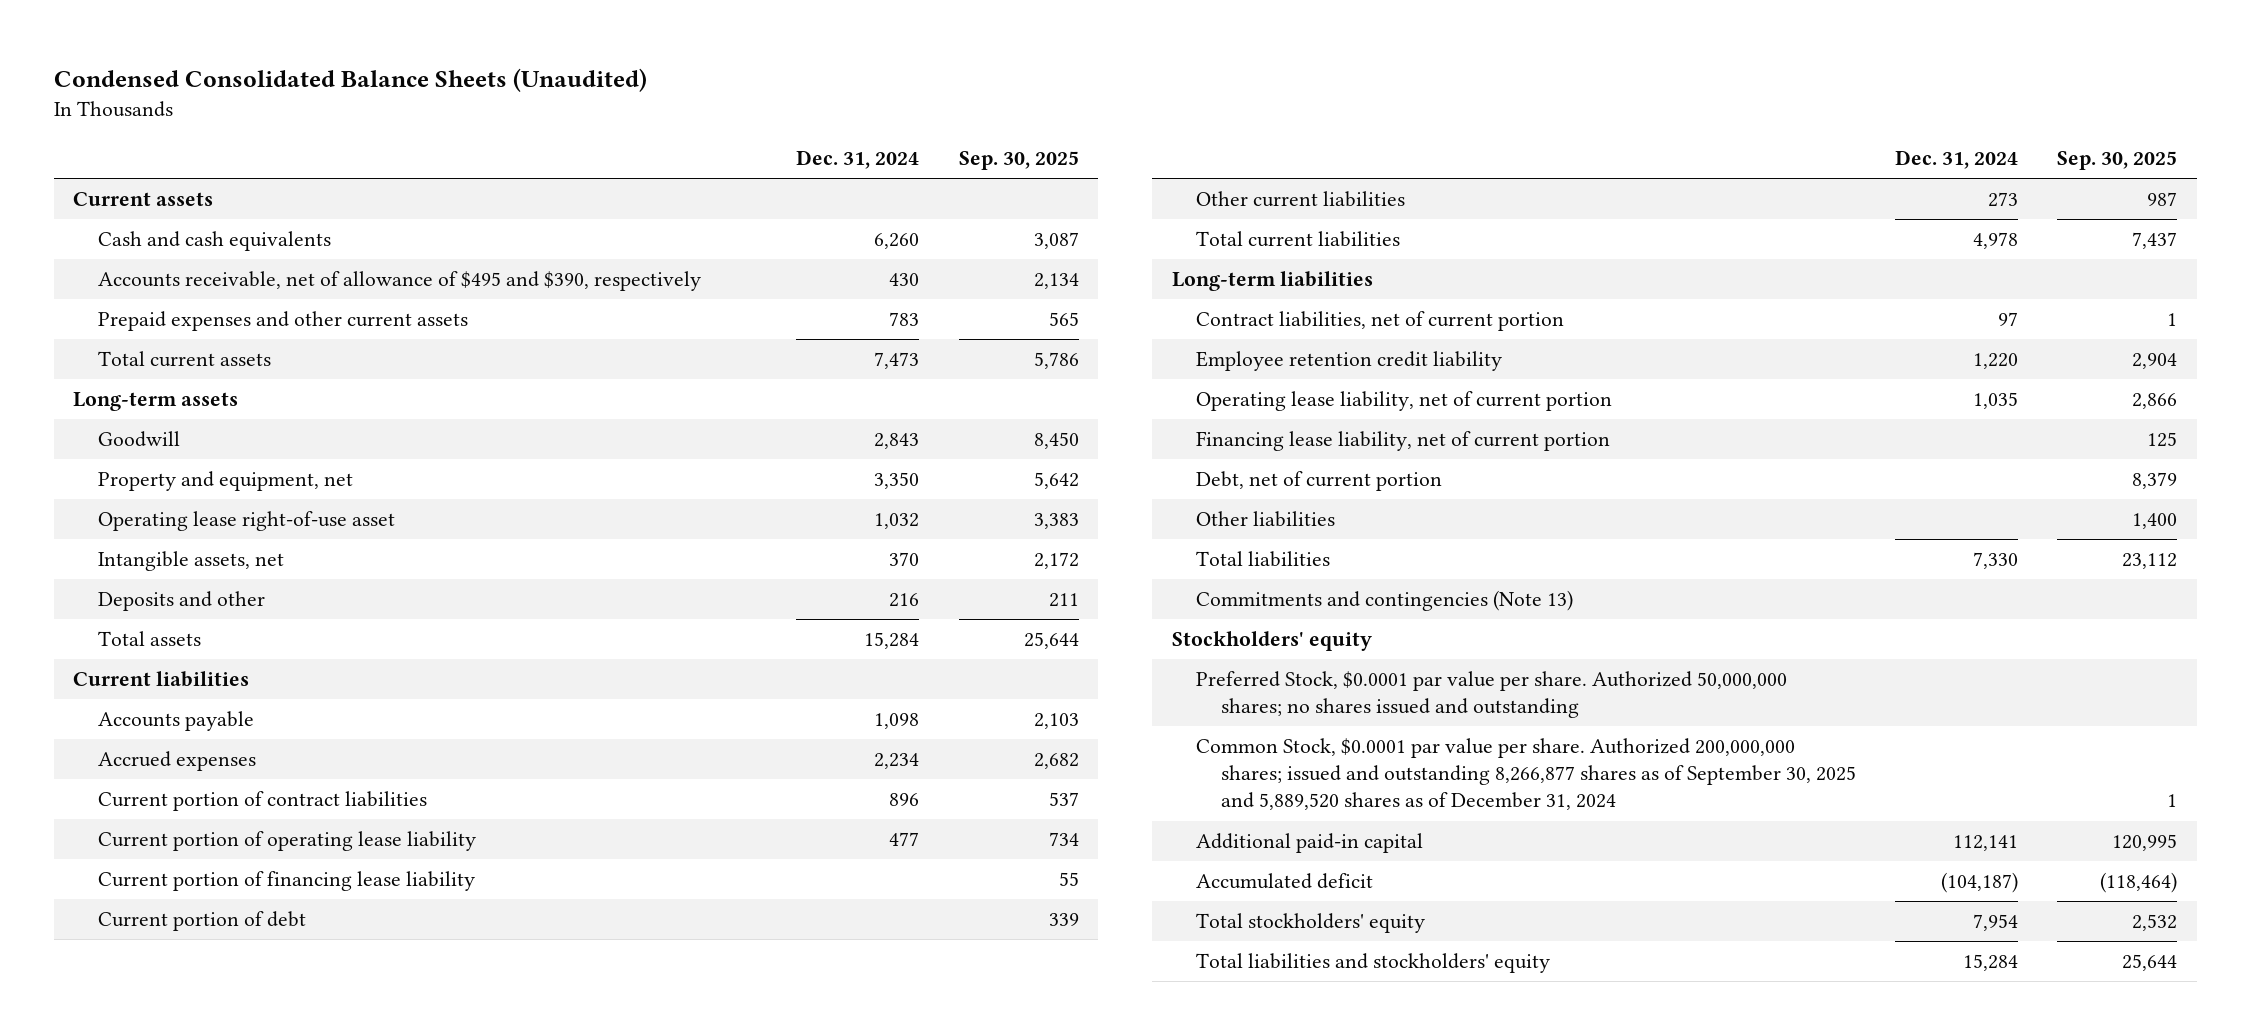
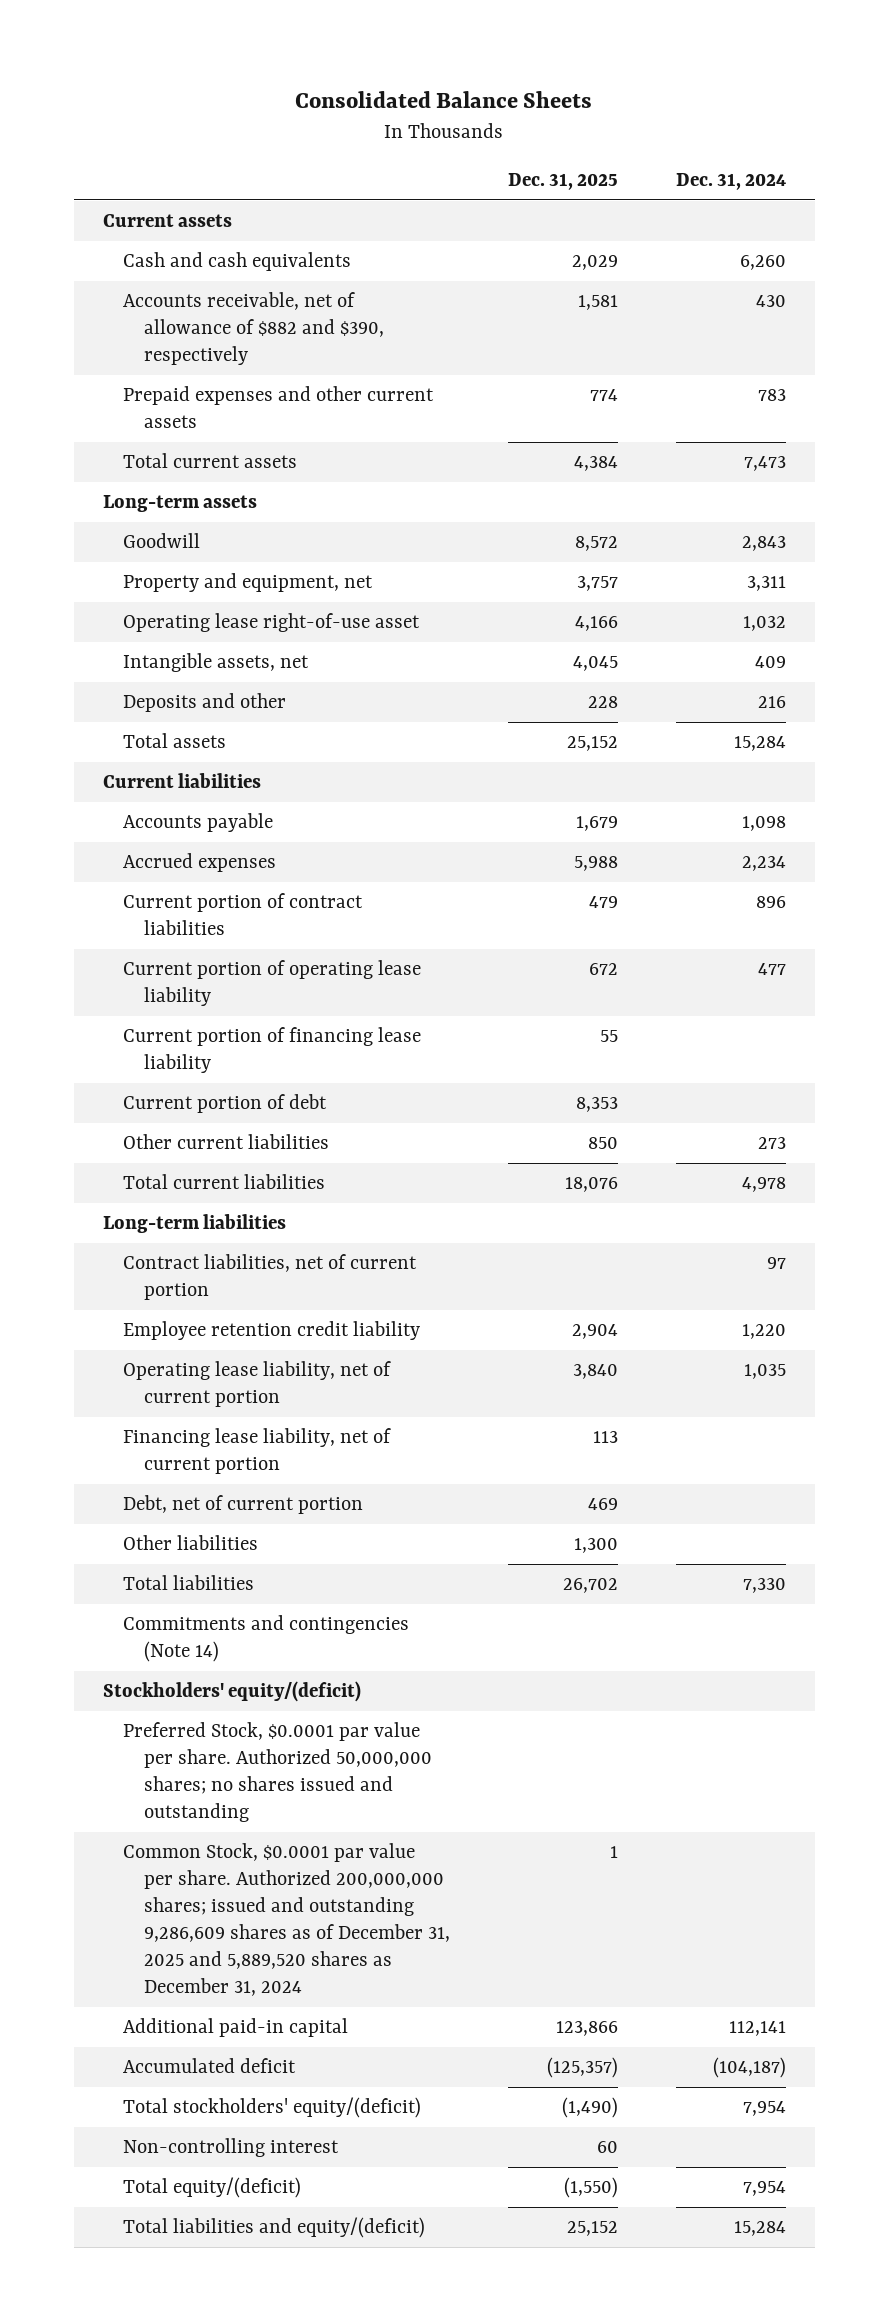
[53,68,647,93] Condensed Consolidated Balance Sheets (Unaudited) -> [295,91,593,109] Consolidated Balance Sheets
[958,150,1079,170] Sep. 30, 2025 -> none
none -> [507,173,618,191] Dec. 31, 2025
[97,271,701,292] Accounts receivable, net of allowance of $495 and $390, respectively -> [123,292,385,366] Accounts receivable, net of allowance of $882 and $390, respectively
[874,472,920,490] 3,350 -> [746,576,786,592] 3,311
[889,552,920,567] 370 -> [754,656,786,669] 409
[1196,590,1574,612] Commitments and contingencies (Note 13) -> [123,1615,410,1663] Commitments and contingencies (Note 14)
[1171,631,1372,652] Stockholders' equity -> [102,1681,361,1703] Stockholders' equity/(deficit)
[1196,738,1856,811] Common Stock, $0.0001 par value per share. Authorized 200,000,000 shares; issued and outstanding 8,266,877 shares as of September 30, 2025 and 5,889,520 shares as of December 31, 2024 -> [123,1843,451,1997] Common Stock, $0.0001 par value per share. Authorized 200,000,000 shares; issued and outstanding 9,286,609 shares as of December 31, 2025 and 5,889,520 shares as December 31, 2024
[1196,913,1426,934] Total stockholders' equity -> [123,2097,422,2119] Total stockholders' equity/(deficit)
none -> [123,2138,340,2158] Non-controlling interest
none -> [123,2177,302,2199] Total equity/(deficit)
[1196,953,1551,974] Total liabilities and stockholders' equity -> [123,2217,426,2239] Total liabilities and equity/(deficit)

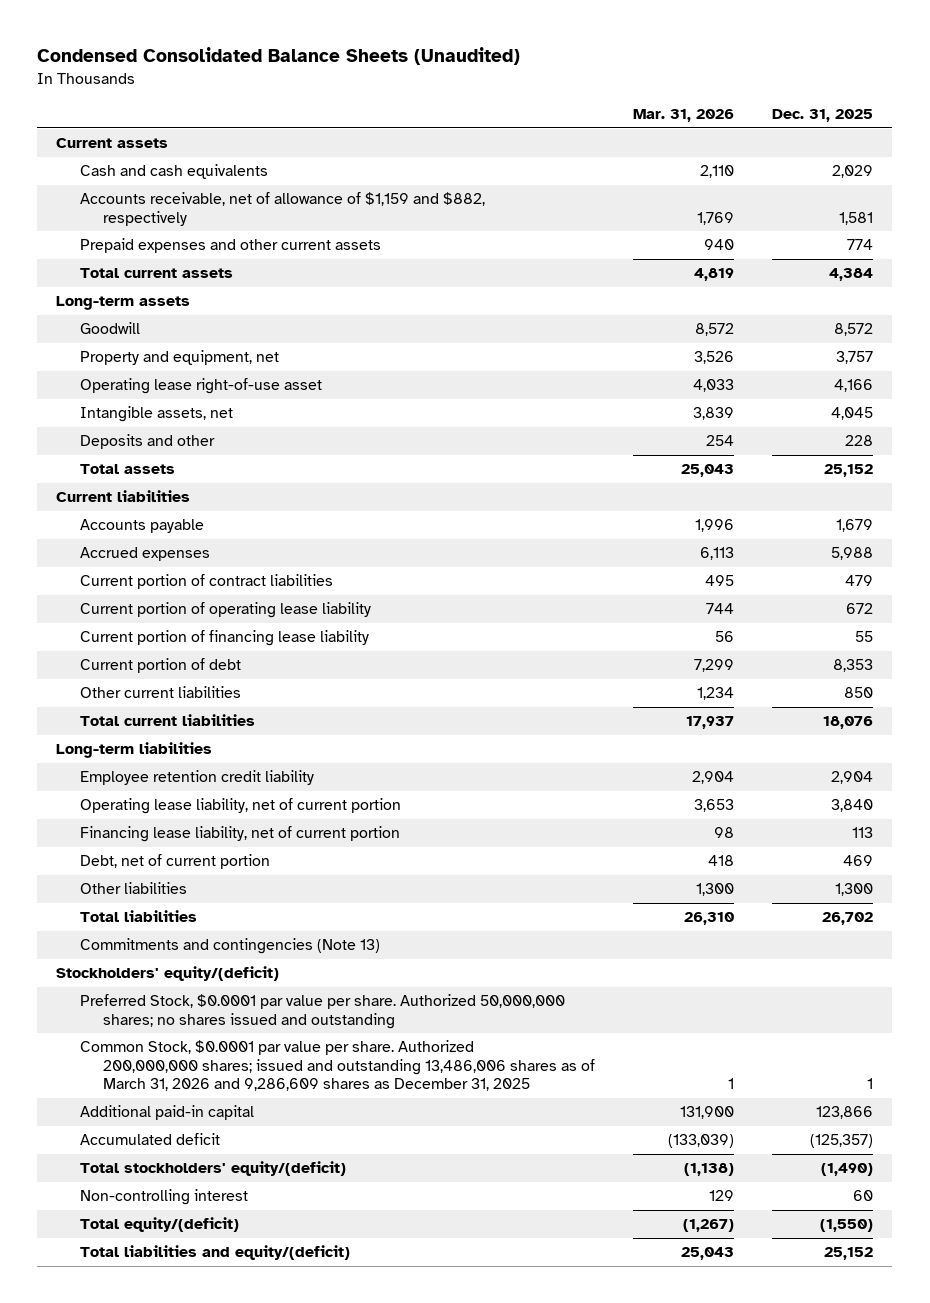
[295,91,593,109] Consolidated Balance Sheets -> [37,47,521,66] Condensed Consolidated Balance Sheets (Unaudited)
[675,173,786,191] Dec. 31, 2024 -> none
none -> [632,109,734,123] Mar. 31, 2026
[123,292,385,366] Accounts receivable, net of allowance of $882 and $390, respectively -> [79,192,485,226] Accounts receivable, net of allowance of $1,159 and $882, respectively
[123,1254,418,1301] Contract liabilities, net of current portion -> none
[123,1615,410,1663] Commitments and contingencies (Note 14) -> [79,938,380,955] Commitments and contingencies (Note 13)
[123,1843,451,1997] Common Stock, $0.0001 par value per share. Authorized 200,000,000 shares; issued and outstanding 9,286,609 shares as of December 31, 2025 and 5,889,520 shares as December 31, 2024 -> [79,1040,595,1092] Common Stock, $0.0001 par value per share. Authorized 200,000,000 shares; issued and outstanding 13,486,006 shares as of March 31, 2026 and 9,286,609 shares as December 31, 2025

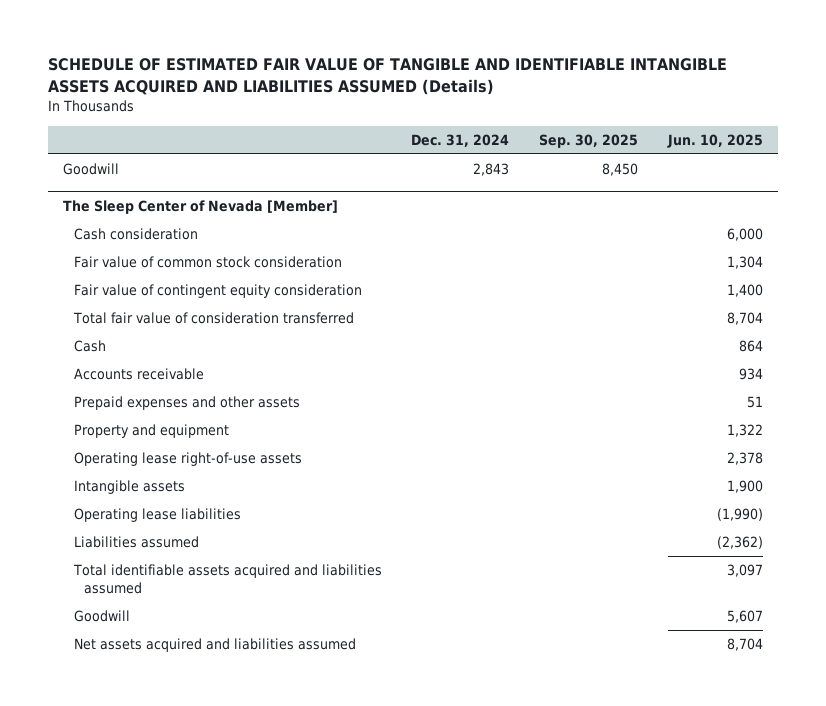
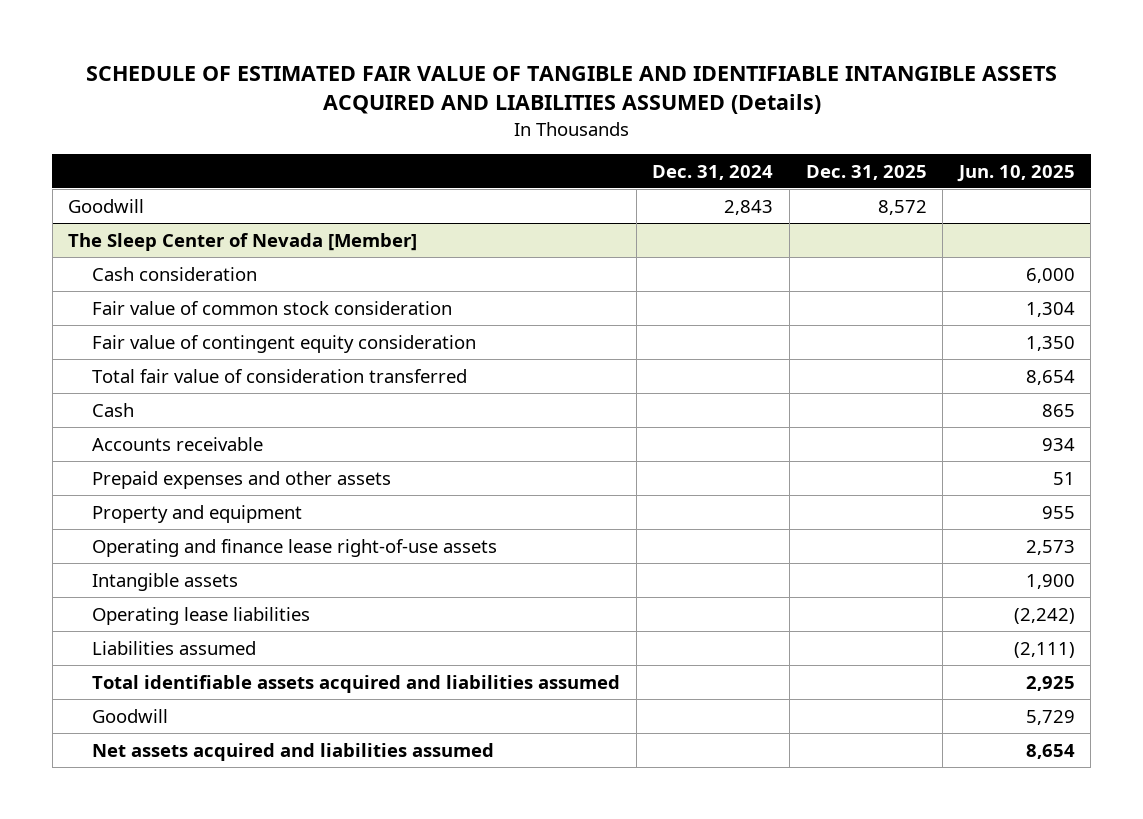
[539,133,639,148] Sep. 30, 2025 -> none
none -> [805,164,927,180] Dec. 31, 2025
[726,284,763,298] 1,400 -> [1025,335,1075,351] 1,350
[726,312,763,326] 8,704 -> [1025,369,1075,385] 8,654
[738,340,763,353] 864 -> [1041,403,1075,417] 865
[726,424,763,438] 1,322 -> [1041,505,1075,519] 955
[73,452,302,467] Operating lease right-of-use assets -> [92,538,498,557] Operating and finance lease right-of-use assets
[726,452,763,466] 2,378 -> [1025,539,1075,555] 2,573
[716,508,763,522] (1,990) -> [1013,607,1075,624] (2,242)
[716,536,763,550] (2,362) -> [1013,641,1075,658] (2,111)
[726,564,763,578] 3,097 -> [1025,675,1075,691] 2,925
[726,610,763,624] 5,607 -> [1025,709,1075,725] 5,729
[726,638,763,652] 8,704 -> [1025,743,1075,759] 8,654

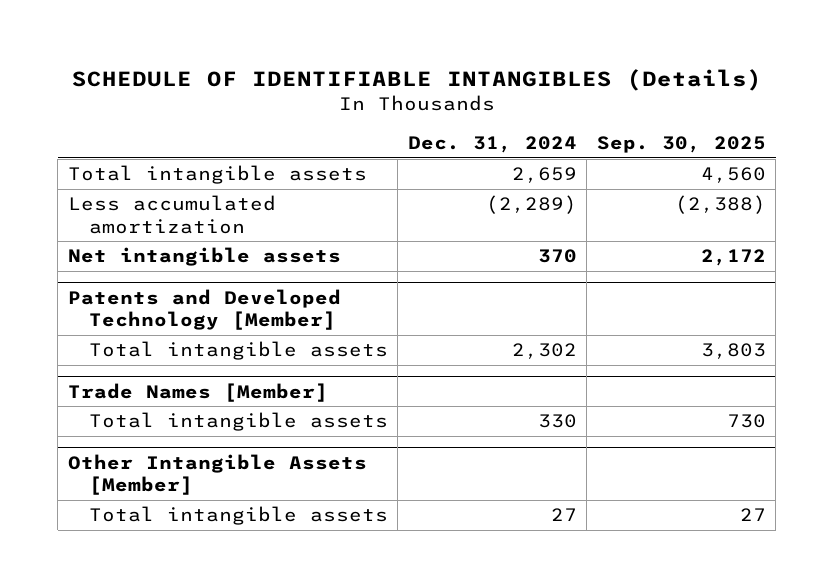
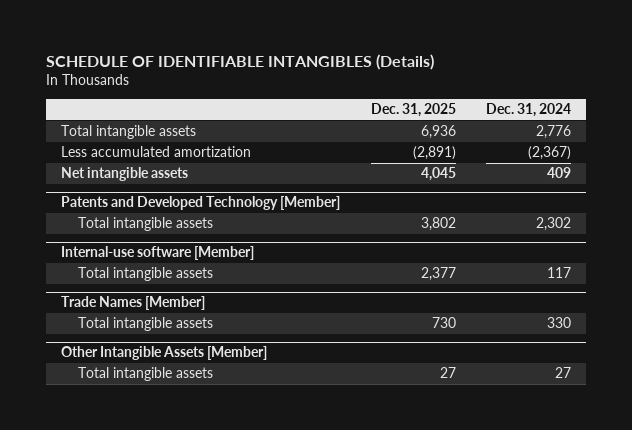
[596,136,766,154] Sep. 30, 2025 -> none
none -> [370,103,456,118] Dec. 31, 2025
[511,167,577,184] 2,659 -> [536,125,572,140] 2,776
[485,195,577,215] (2,289) -> [528,146,572,161] (2,367)
[537,249,577,264] 370 -> [547,167,572,179] 409
none -> [61,246,255,261] Internal-use software [Member]
none -> [78,267,214,282] Total intangible assets

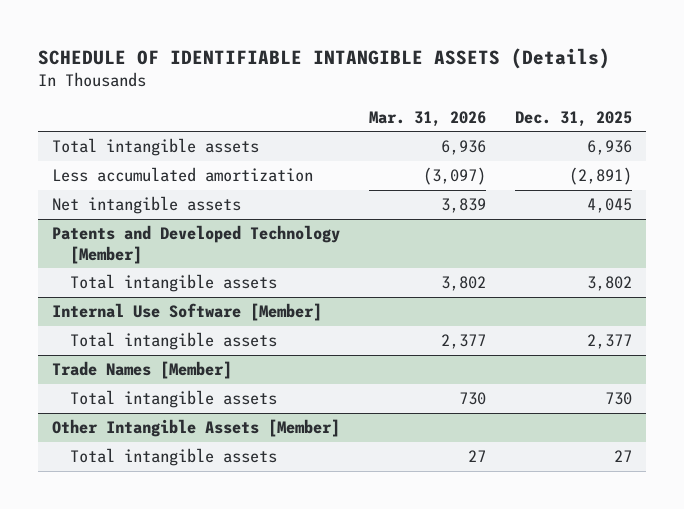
[45,54,434,71] SCHEDULE OF IDENTIFIABLE INTANGIBLES (Details) -> [38,47,611,69] SCHEDULE OF IDENTIFIABLE INTANGIBLE ASSETS (Details)
[486,103,572,118] Dec. 31, 2024 -> none
none -> [369,110,487,127] Mar. 31, 2026
[61,246,255,261] Internal-use software [Member] -> [52,303,323,322] Internal Use Software [Member]

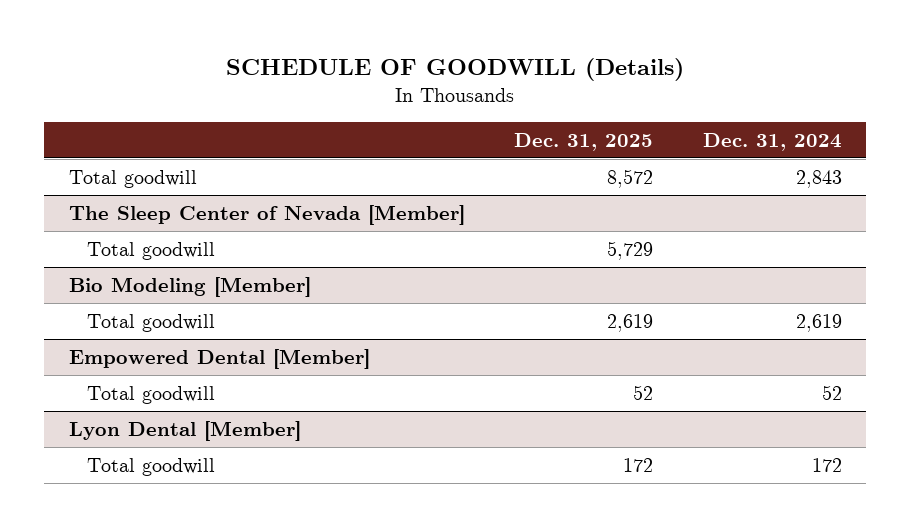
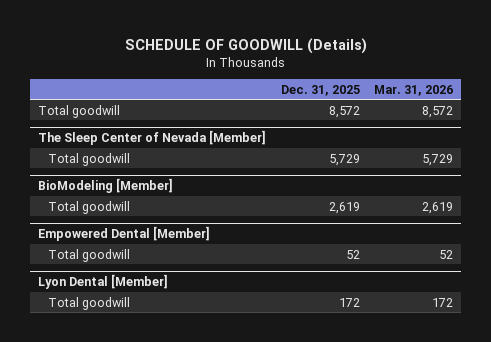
[702,132,842,151] Dec. 31, 2024 -> none
none -> [374,84,454,96] Mar. 31, 2026
[69,276,312,297] Bio Modeling [Member] -> [37,178,173,194] BioModeling [Member]

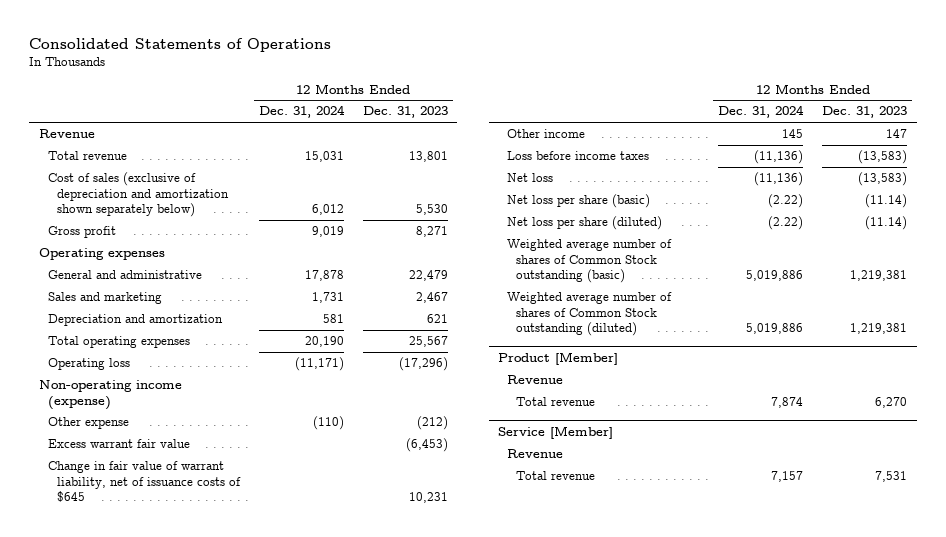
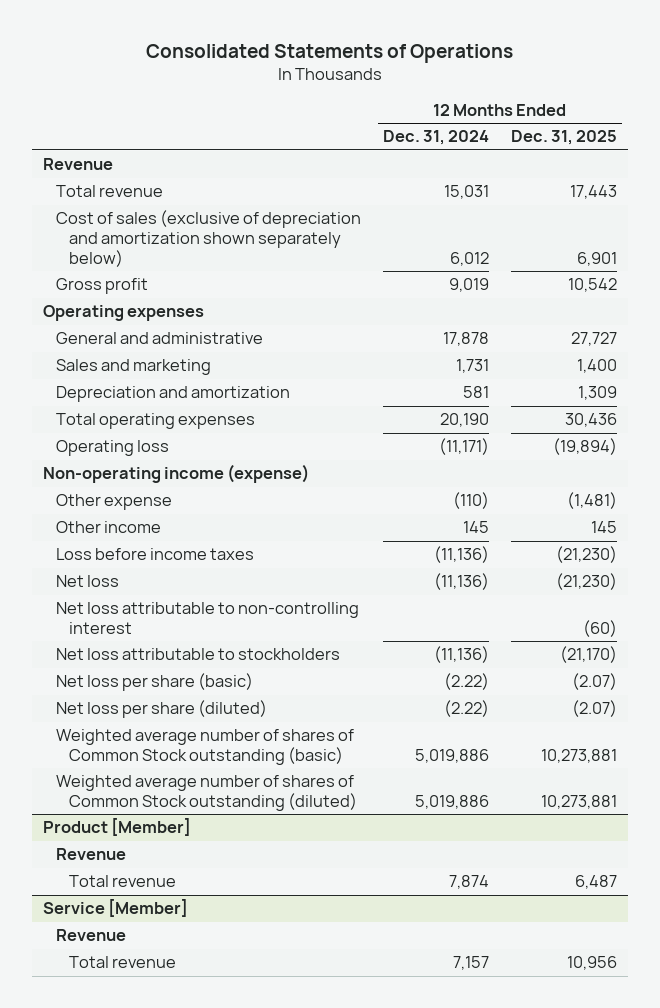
[362,106,448,119] Dec. 31, 2023 -> none
none -> [510,130,617,146] Dec. 31, 2025
[47,439,190,449] Excess warrant fair value -> none
[47,461,241,503] Change in fair value of warrant liability, net of issuance costs of $645 -> none
none -> [56,602,360,635] Net loss attributable to non-controlling interest
none -> [56,648,341,661] Net loss attributable to stockholders

